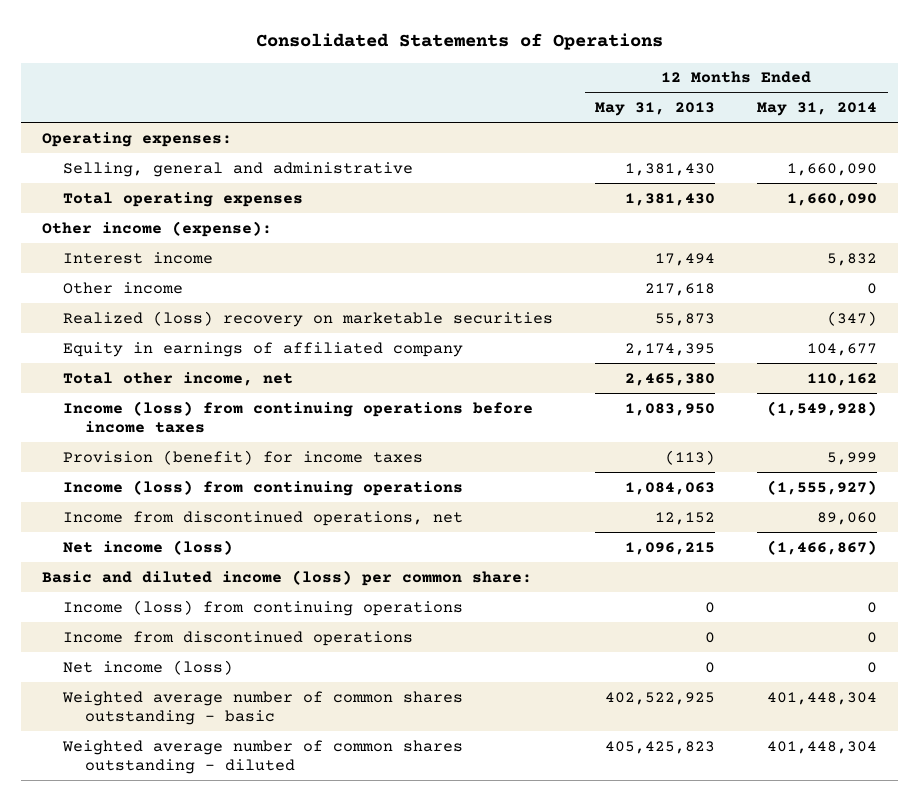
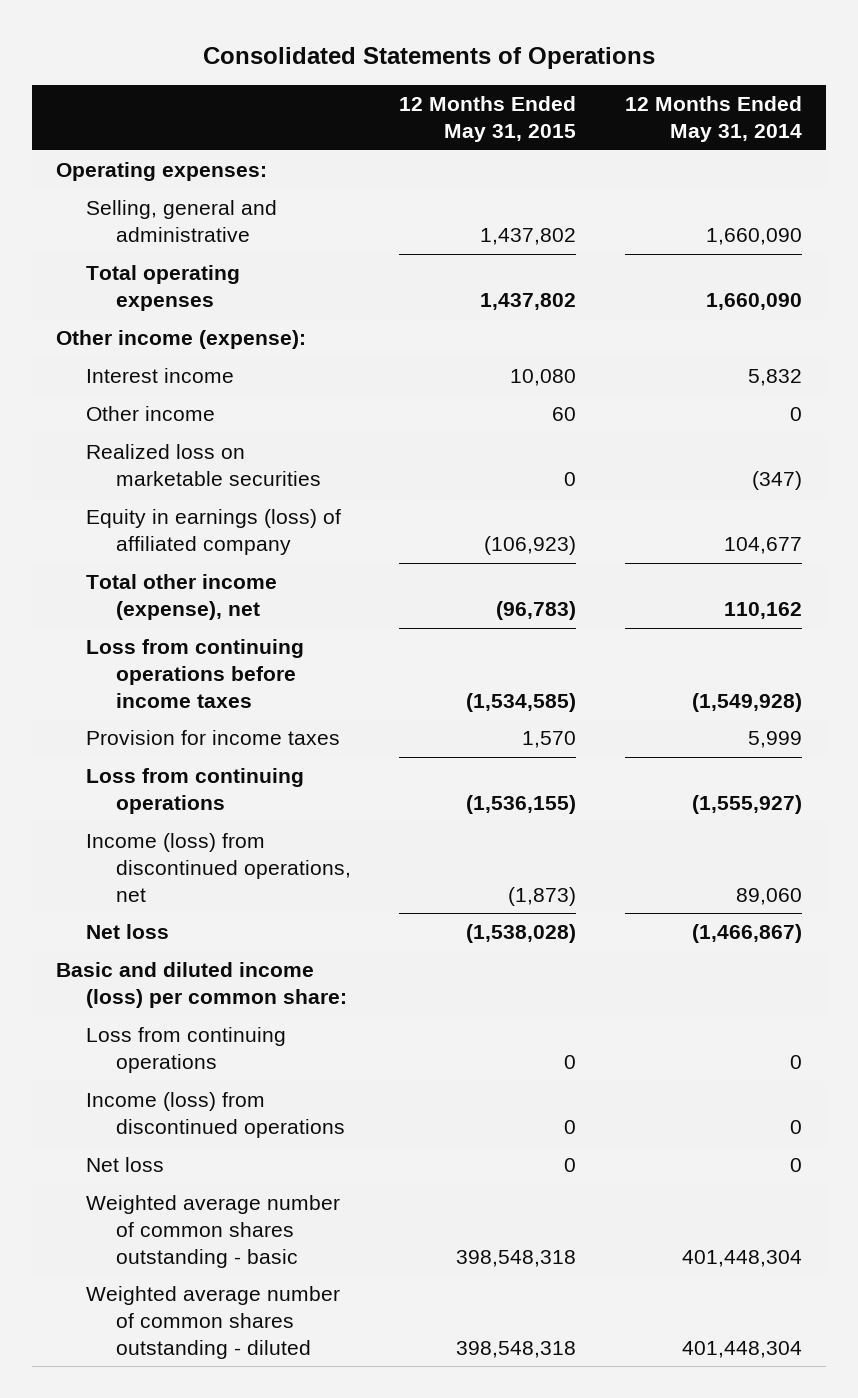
[595,102,716,117] May 31, 2013 -> none
none -> [399,96,577,142] 12 Months Ended May 31, 2015
[63,310,554,327] Realized (loss) recovery on marketable securities -> [85,444,321,486] Realized loss on marketable securities
[63,341,464,357] Equity in earnings of affiliated company -> [85,509,341,555] Equity in earnings (loss) of affiliated company
[63,371,294,386] Total other income, net -> [85,574,277,620] Total other income (expense), net
[63,400,534,434] Income (loss) from continuing operations before income taxes -> [85,639,304,708] Loss from continuing operations before income taxes
[63,449,424,465] Provision (benefit) for income taxes -> [85,730,340,746] Provision for income taxes
[63,479,464,496] Income (loss) from continuing operations -> [85,768,304,814] Loss from continuing operations
[63,510,464,526] Income from discontinued operations, net -> [85,833,351,902] Income (loss) from discontinued operations, net
[63,539,234,555] Net income (loss) -> [85,924,169,940] Net loss
[63,599,464,616] Income (loss) from continuing operations -> [85,1027,286,1073] Loss from continuing operations
[63,630,414,646] Income from discontinued operations -> [85,1092,345,1138] Income (loss) from discontinued operations
[63,659,234,675] Net income (loss) -> [85,1157,164,1173] Net loss

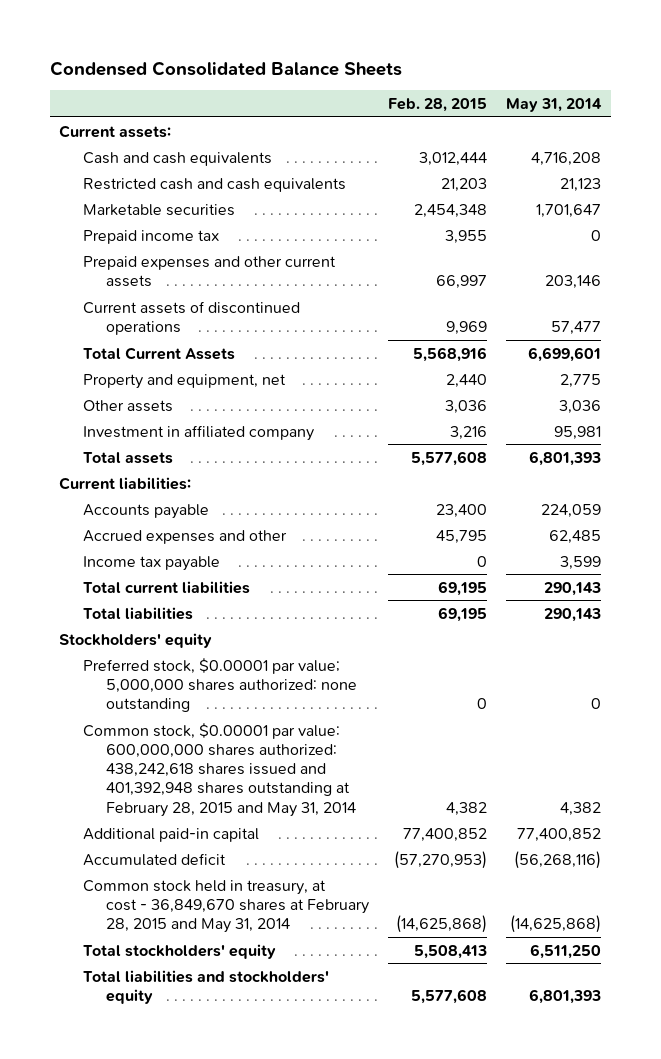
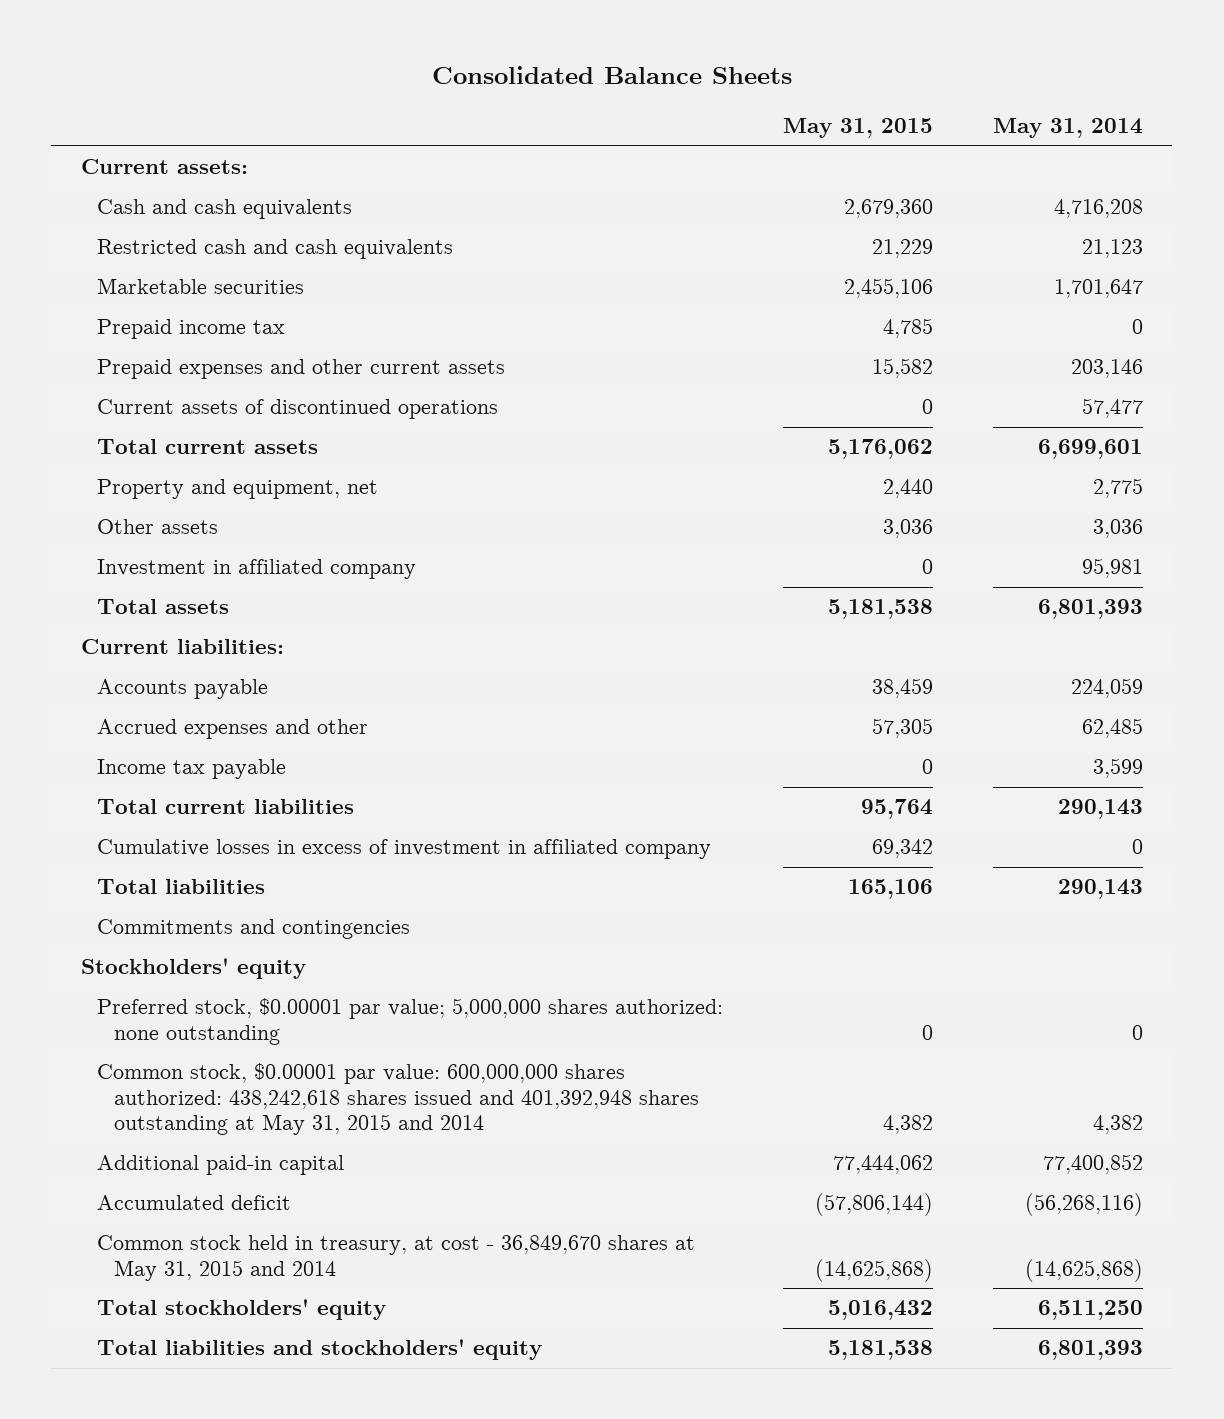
[49,60,402,76] Condensed Consolidated Balance Sheets -> [431,66,792,85] Consolidated Balance Sheets
[387,98,487,113] Feb. 28, 2015 -> none
none -> [782,118,933,139] May 31, 2015
[82,346,235,360] Total Current Assets -> [97,439,319,455] Total current assets
none -> [97,839,712,860] Cumulative losses in excess of investment in affiliated company
none -> [97,919,411,940] Commitments and contingencies
[82,722,356,817] Common stock, $0.00001 par value: 600,000,000 shares authorized: 438,242,618 shares issued and 401,392,948 shares outstanding at February 28, 2015 and May 31, 2014 -> [97,1063,699,1136] Common stock, $0.00001 par value: 600,000,000 shares authorized: 438,242,618 shares issued and 401,392,948 shares outstanding at May 31, 2015 and 2014
[82,879,369,934] Common stock held in treasury, at cost - 36,849,670 shares at February 28, 2015 and May 31, 2014 -> [97,1235,696,1281] Common stock held in treasury, at cost - 36,849,670 shares at May 31, 2015 and 2014

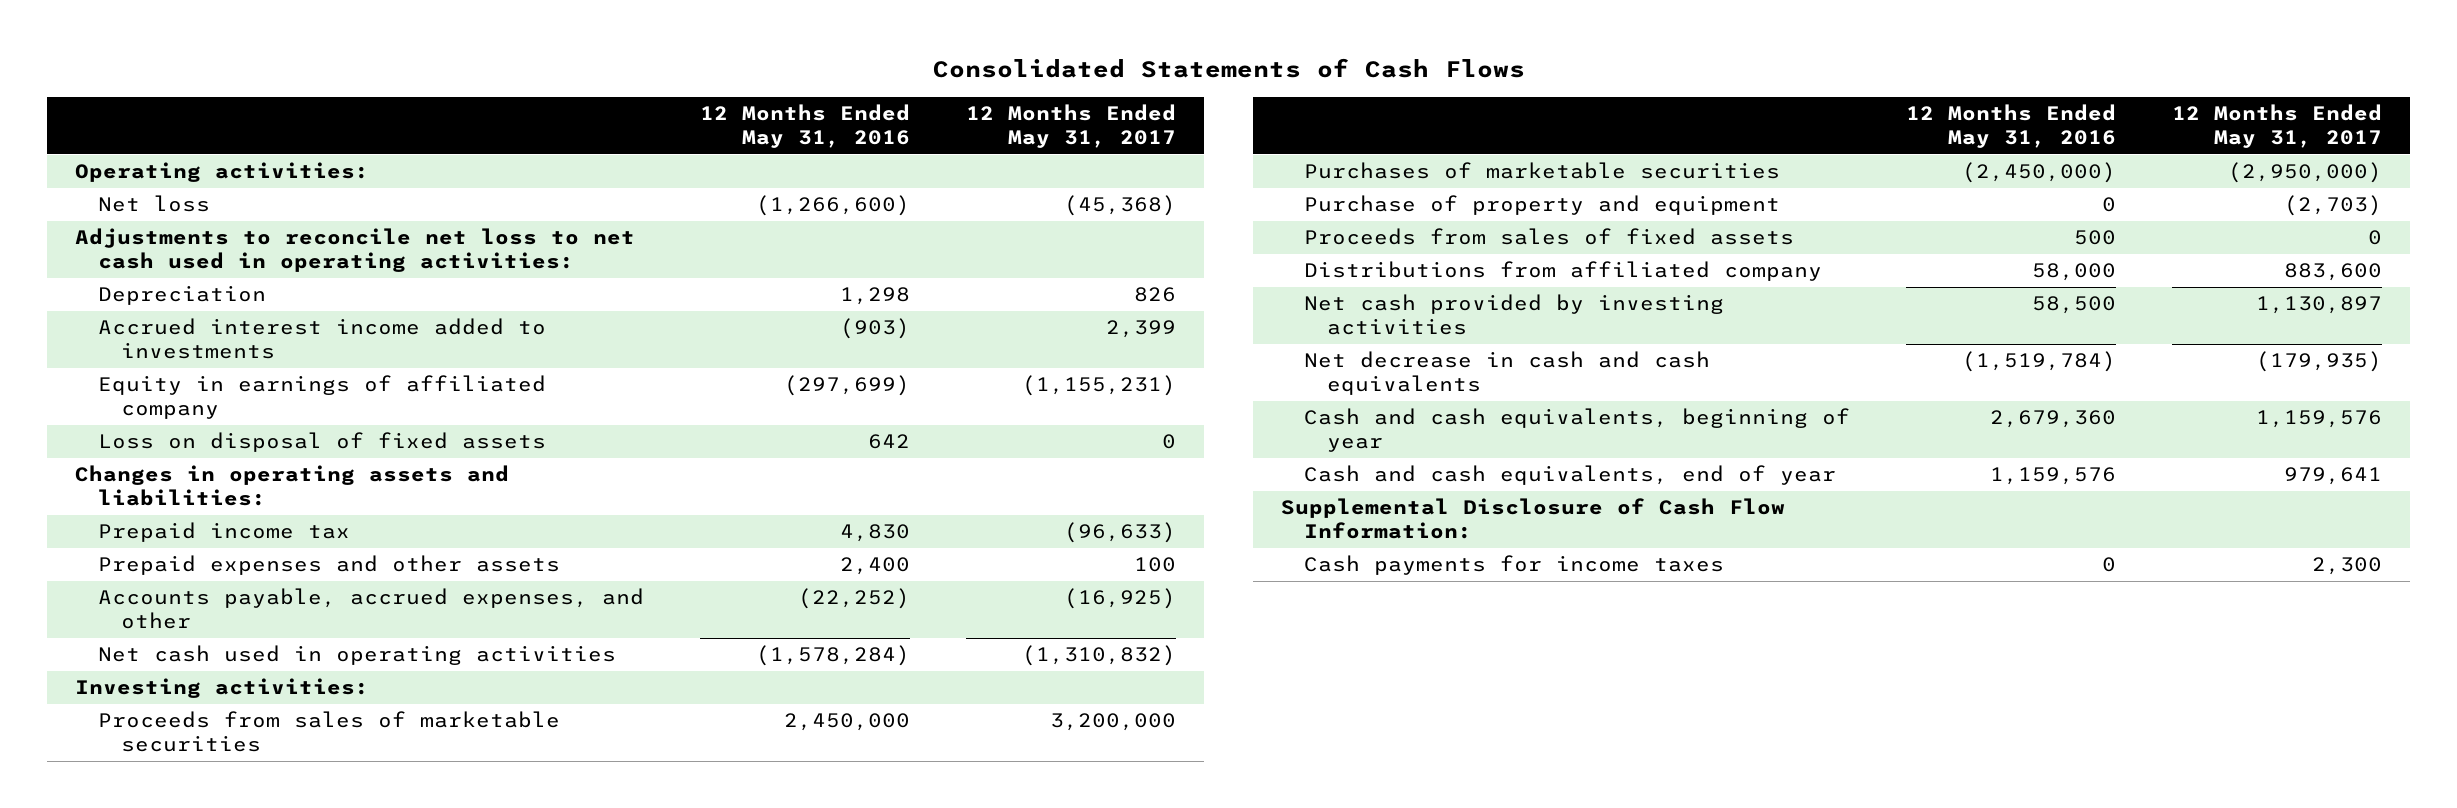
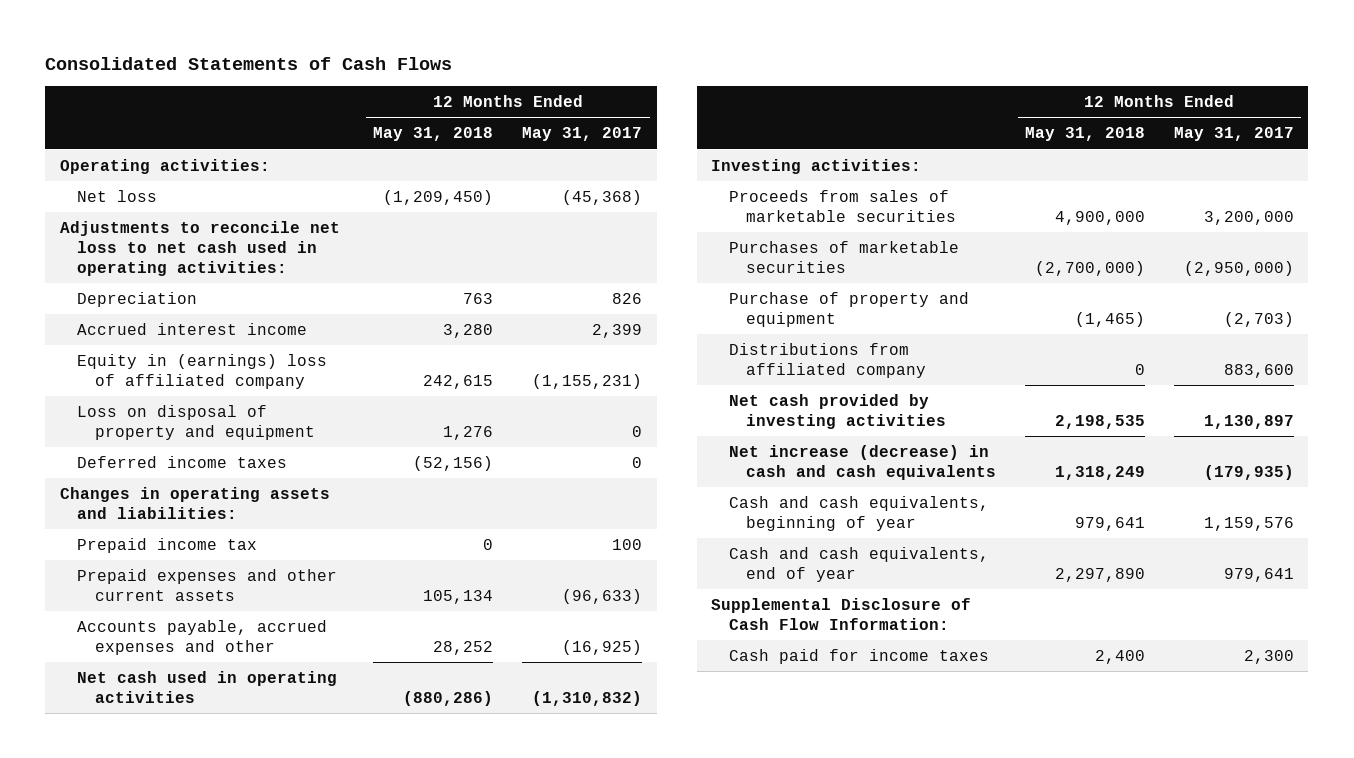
[700,104,911,148] 12 Months Ended May 31, 2016 -> none
none -> [373,127,494,142] May 31, 2018
[98,318,547,360] Accrued interest income added to investments -> [77,322,308,335] Accrued interest income
[98,375,547,420] Equity in earnings of affiliated company -> [77,353,328,389] Equity in (earnings) loss of affiliated company
[98,432,547,453] Loss on disposal of fixed assets -> [77,404,315,440] Loss on disposal of property and equipment
none -> [77,455,288,468] Deferred income taxes
[1064,522,1177,544] (96,633) -> [612,538,643,550] 100
[98,555,561,576] Prepaid expenses and other assets -> [77,568,338,601] Prepaid expenses and other current assets
[1134,557,1177,573] 100 -> [562,588,643,604] (96,633)
[98,588,645,630] Accounts payable, accrued expenses, and other -> [77,619,328,655] Accounts payable, accrued expenses and other
[1304,228,1795,246] Proceeds from sales of fixed assets -> none
[1304,351,1711,396] Net decrease in cash and cash equivalents -> [728,444,997,480] Net increase (decrease) in cash and cash equivalents
[1304,555,1725,576] Cash payments for income taxes -> [728,648,989,664] Cash paid for income taxes

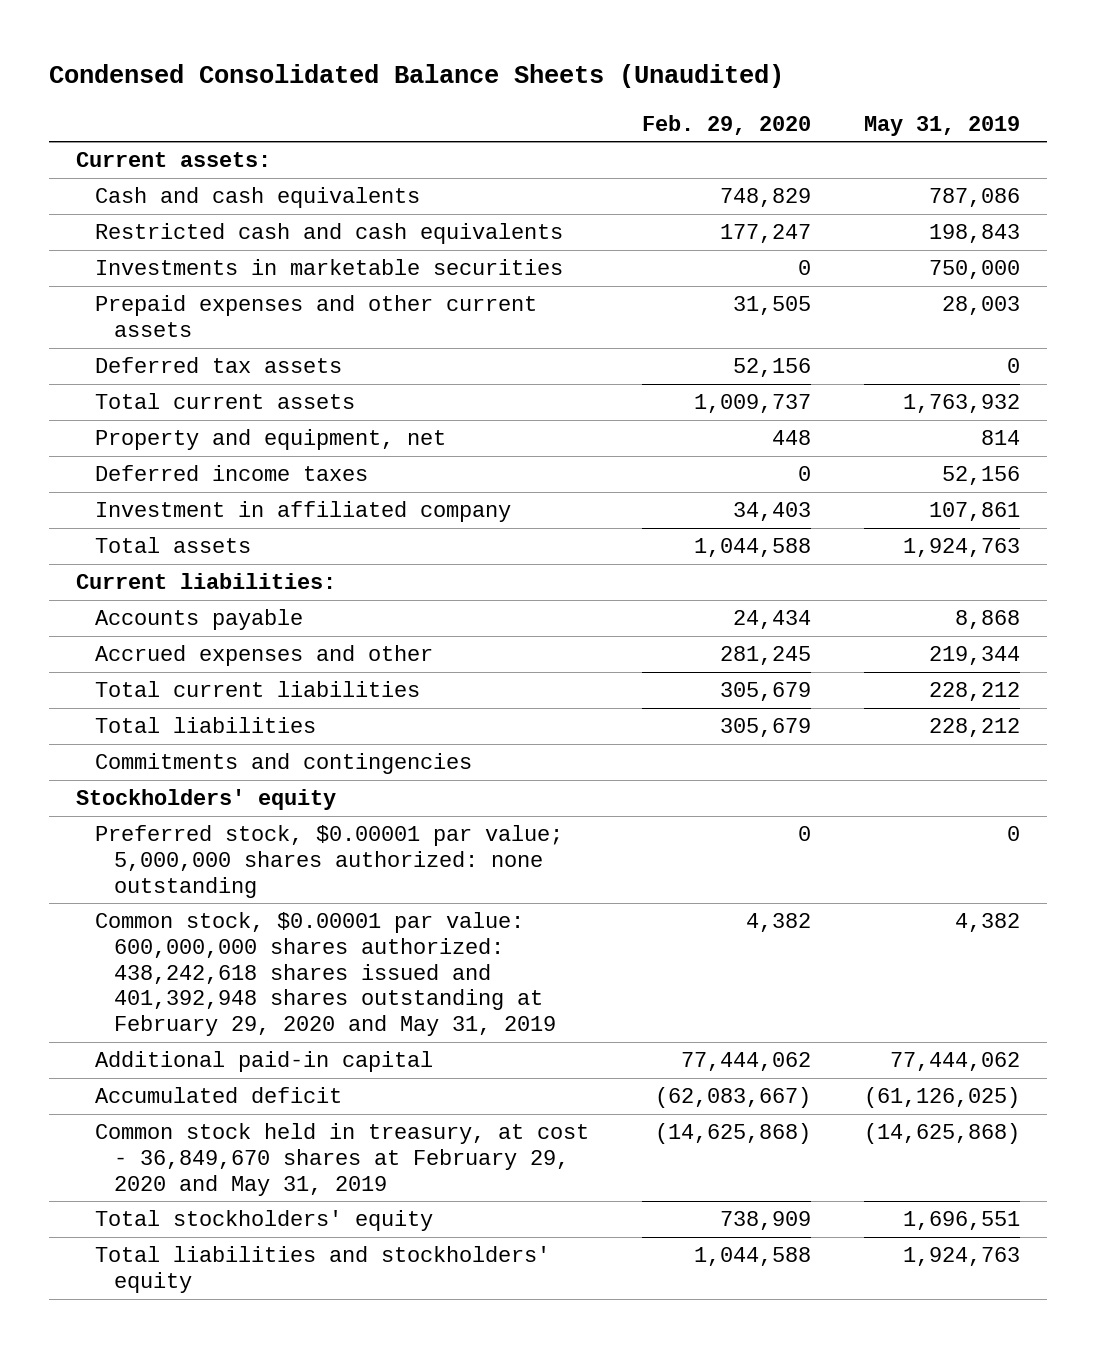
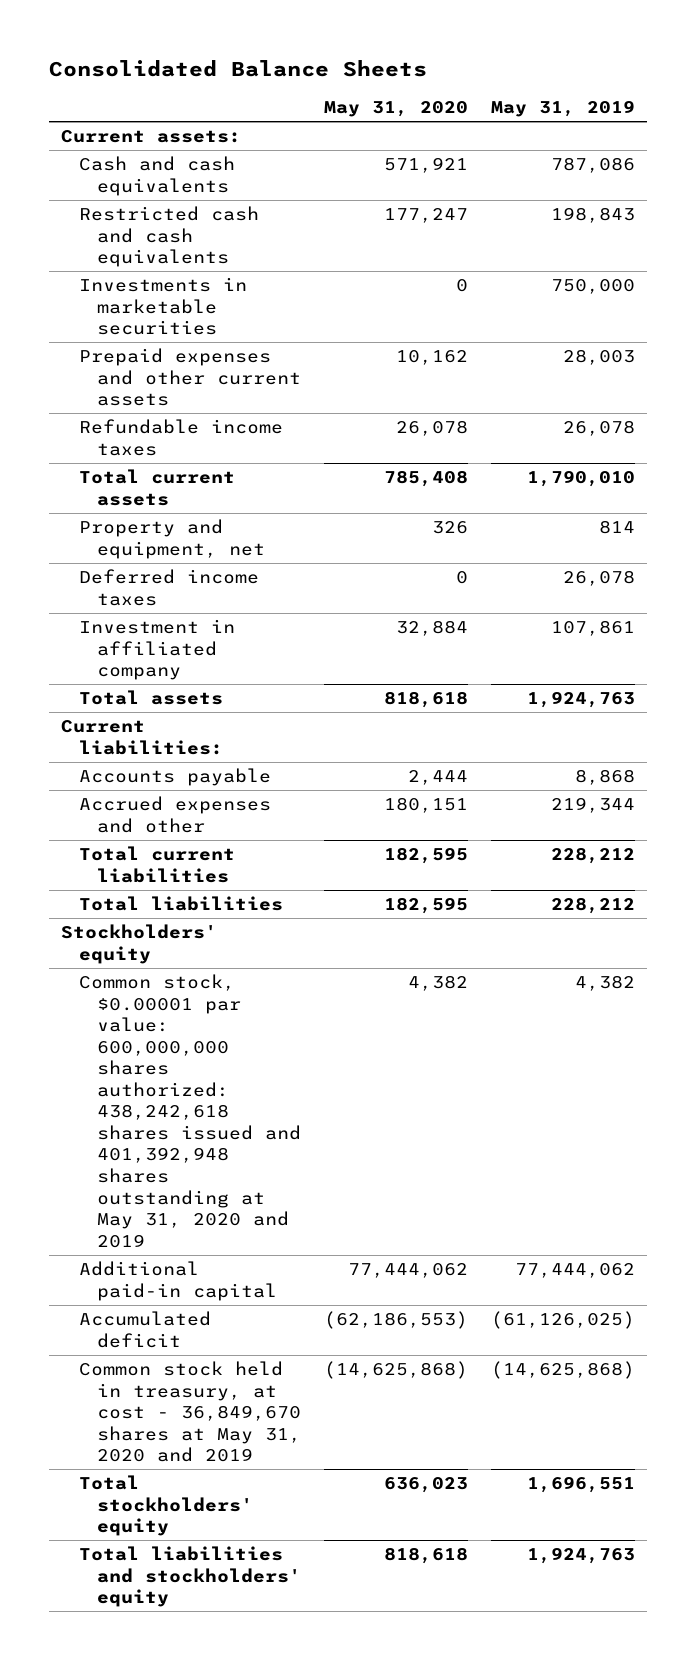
[48,64,784,89] Condensed Consolidated Balance Sheets (Unaudited) -> [49,59,428,77] Consolidated Balance Sheets
[641,114,811,135] Feb. 29, 2020 -> none
none -> [323,101,468,118] May 31, 2020
[94,357,342,374] Deferred tax assets -> none
none -> [78,419,283,456] Refundable income taxes
[903,394,1021,414] 1,763,932 -> [527,470,636,488] 1,790,010
[942,466,1021,486] 52,156 -> [563,570,636,587] 26,078
[94,753,472,775] Commitments and contingencies -> none
[94,825,563,898] Preferred stock, $0.00001 par value; 5,000,000 shares authorized: none outstanding -> none
[94,912,556,1036] Common stock, $0.00001 par value: 600,000,000 shares authorized: 438,242,618 shares issued and 401,392,948 shares outstanding at February 29, 2020 and May 31, 2019 -> [78,974,301,1248] Common stock, $0.00001 par value: 600,000,000 shares authorized: 438,242,618 shares issued and 401,392,948 shares outstanding at May 31, 2020 and 2019
[94,1123,589,1196] Common stock held in treasury, at cost - 36,849,670 shares at February 29, 2020 and May 31, 2019 -> [78,1361,301,1463] Common stock held in treasury, at cost - 36,849,670 shares at May 31, 2020 and 2019

